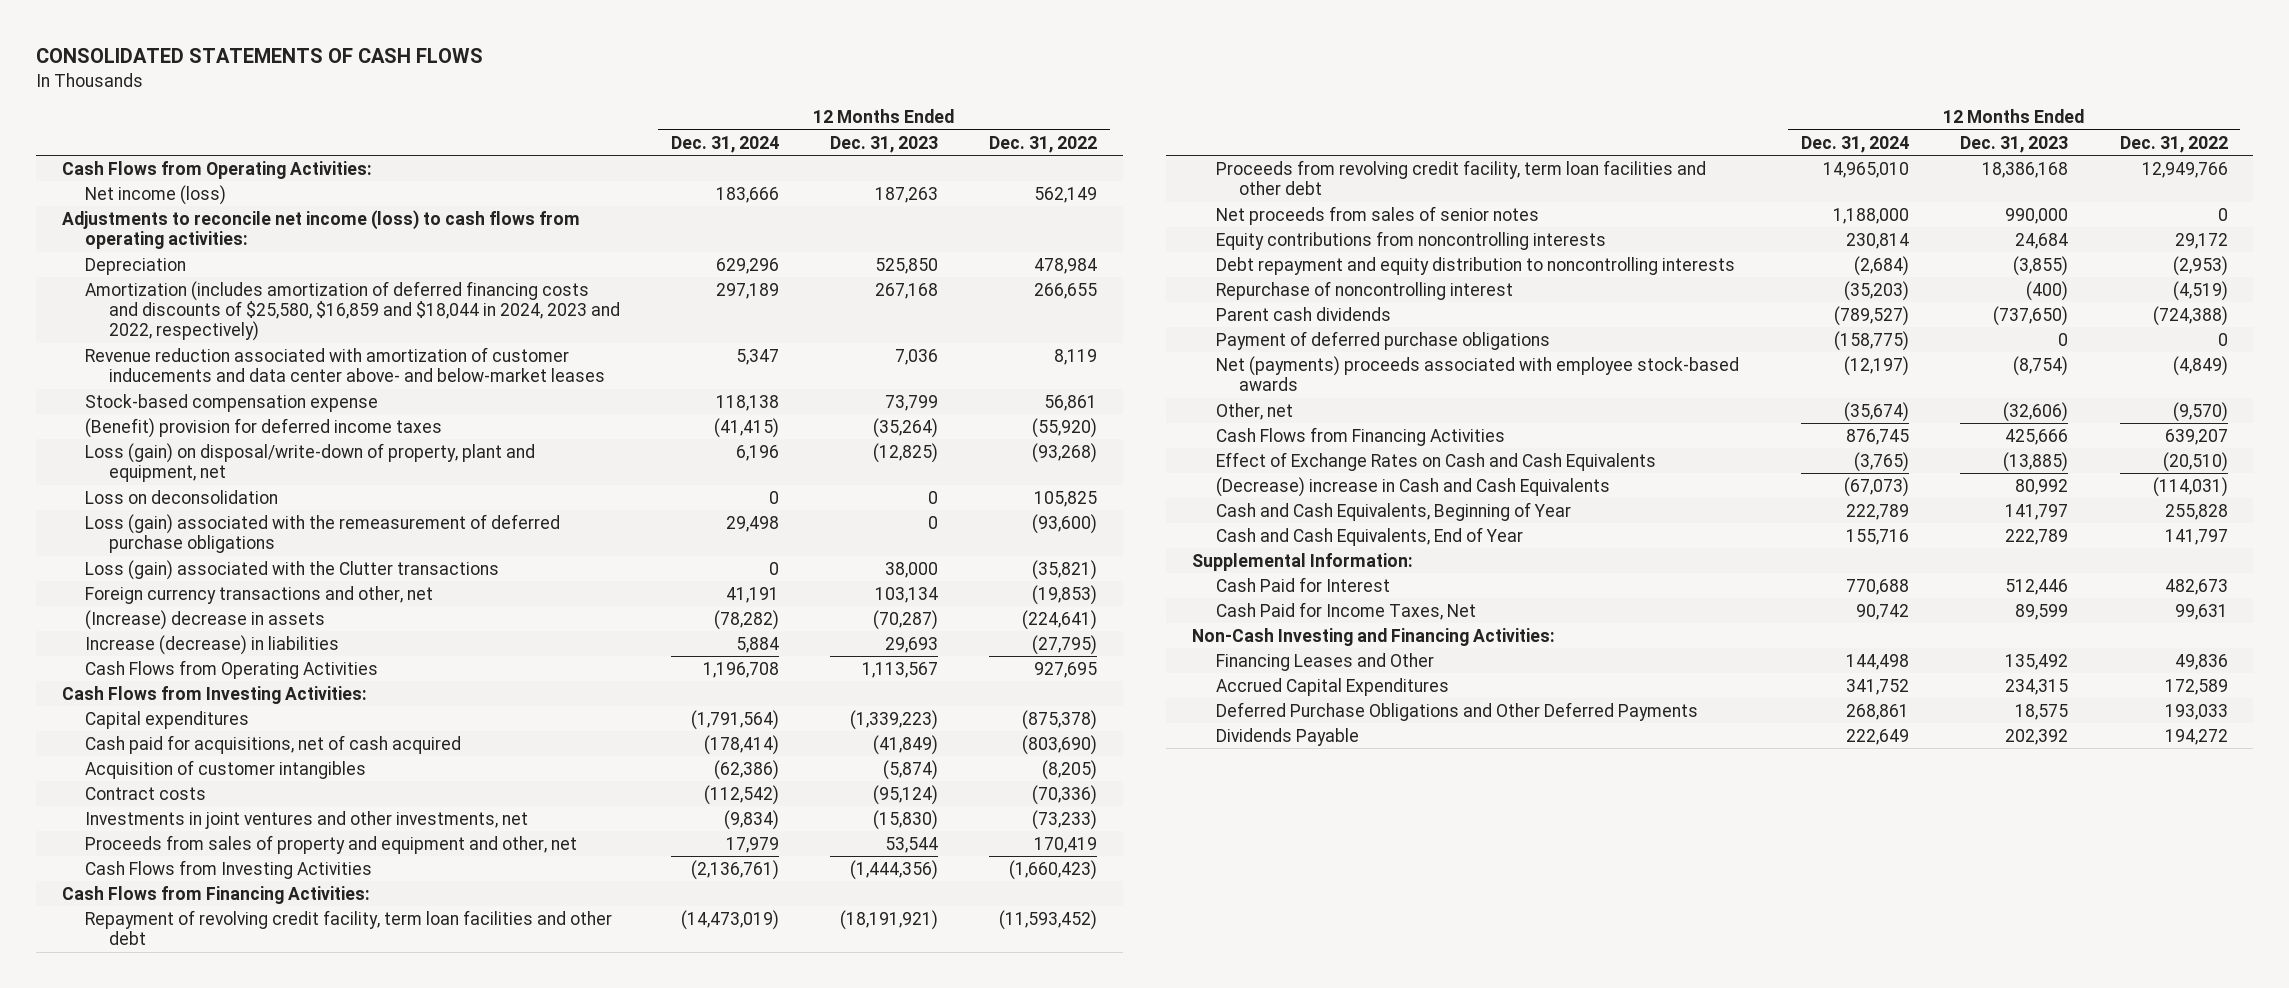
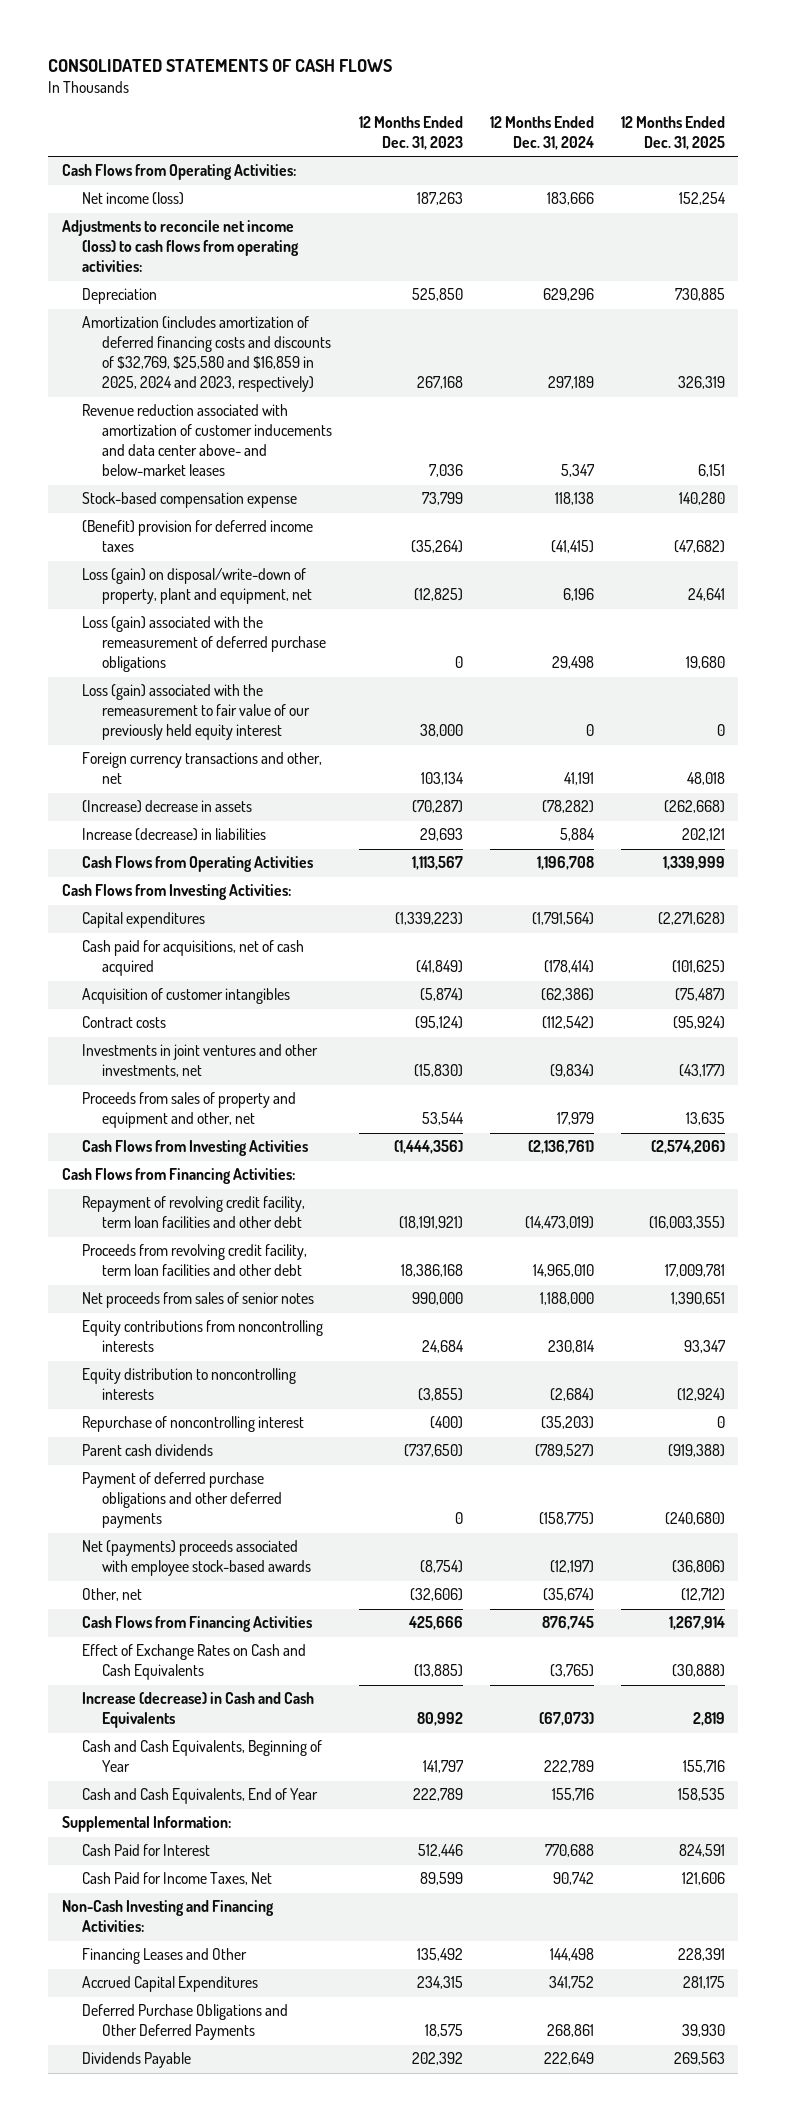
[989,135,1098,153] Dec. 31, 2022 -> none
none -> [620,116,725,151] 12 Months Ended Dec. 31, 2025
[85,280,620,342] Amortization (includes amortization of deferred financing costs and discounts of $25,580, $16,859 and $18,044 in 2024, 2023 and 2022, respectively) -> [81,316,331,393] Amortization (includes amortization of deferred financing costs and discounts of $32,769, $25,580 and $16,859 in 2025, 2024 and 2023, respectively)
[85,489,279,504] Loss on deconsolidation -> none
[85,559,500,580] Loss (gain) associated with the Clutter transactions -> [81,684,310,741] Loss (gain) associated with the remeasurement to fair value of our previously held equity interest
[1215,256,1735,275] Debt repayment and equity distribution to noncontrolling interests -> [81,1368,296,1401] Equity distribution to noncontrolling interests
[1215,330,1550,350] Payment of deferred purchase obligations -> [81,1472,282,1529] Payment of deferred purchase obligations and other deferred payments
[1215,476,1610,497] (Decrease) increase in Cash and Cash Equivalents -> [81,1692,314,1729] Increase (decrease) in Cash and Cash Equivalents

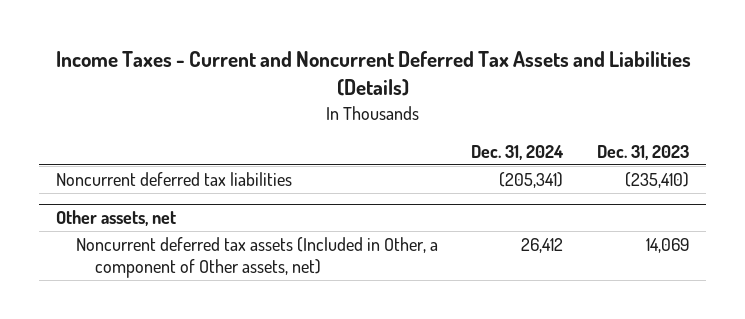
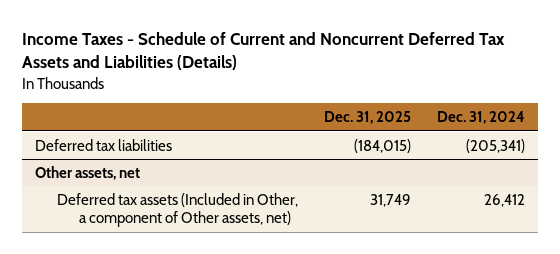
[55,51,691,97] Income Taxes - Current and Noncurrent Deferred Tax Assets and Liabilities (Details) -> [22,32,506,71] Income Taxes - Schedule of Current and Noncurrent Deferred Tax Assets and Liabilities (Details)
[597,144,690,160] Dec. 31, 2023 -> none
none -> [324,111,412,125] Dec. 31, 2025
[56,171,293,186] Noncurrent deferred tax liabilities -> [35,138,173,151] Deferred tax liabilities
[75,236,438,279] Noncurrent deferred tax assets (Included in Other, a component of Other assets, net) -> [57,192,299,228] Deferred tax assets (Included in Other, a component of Other assets, net)

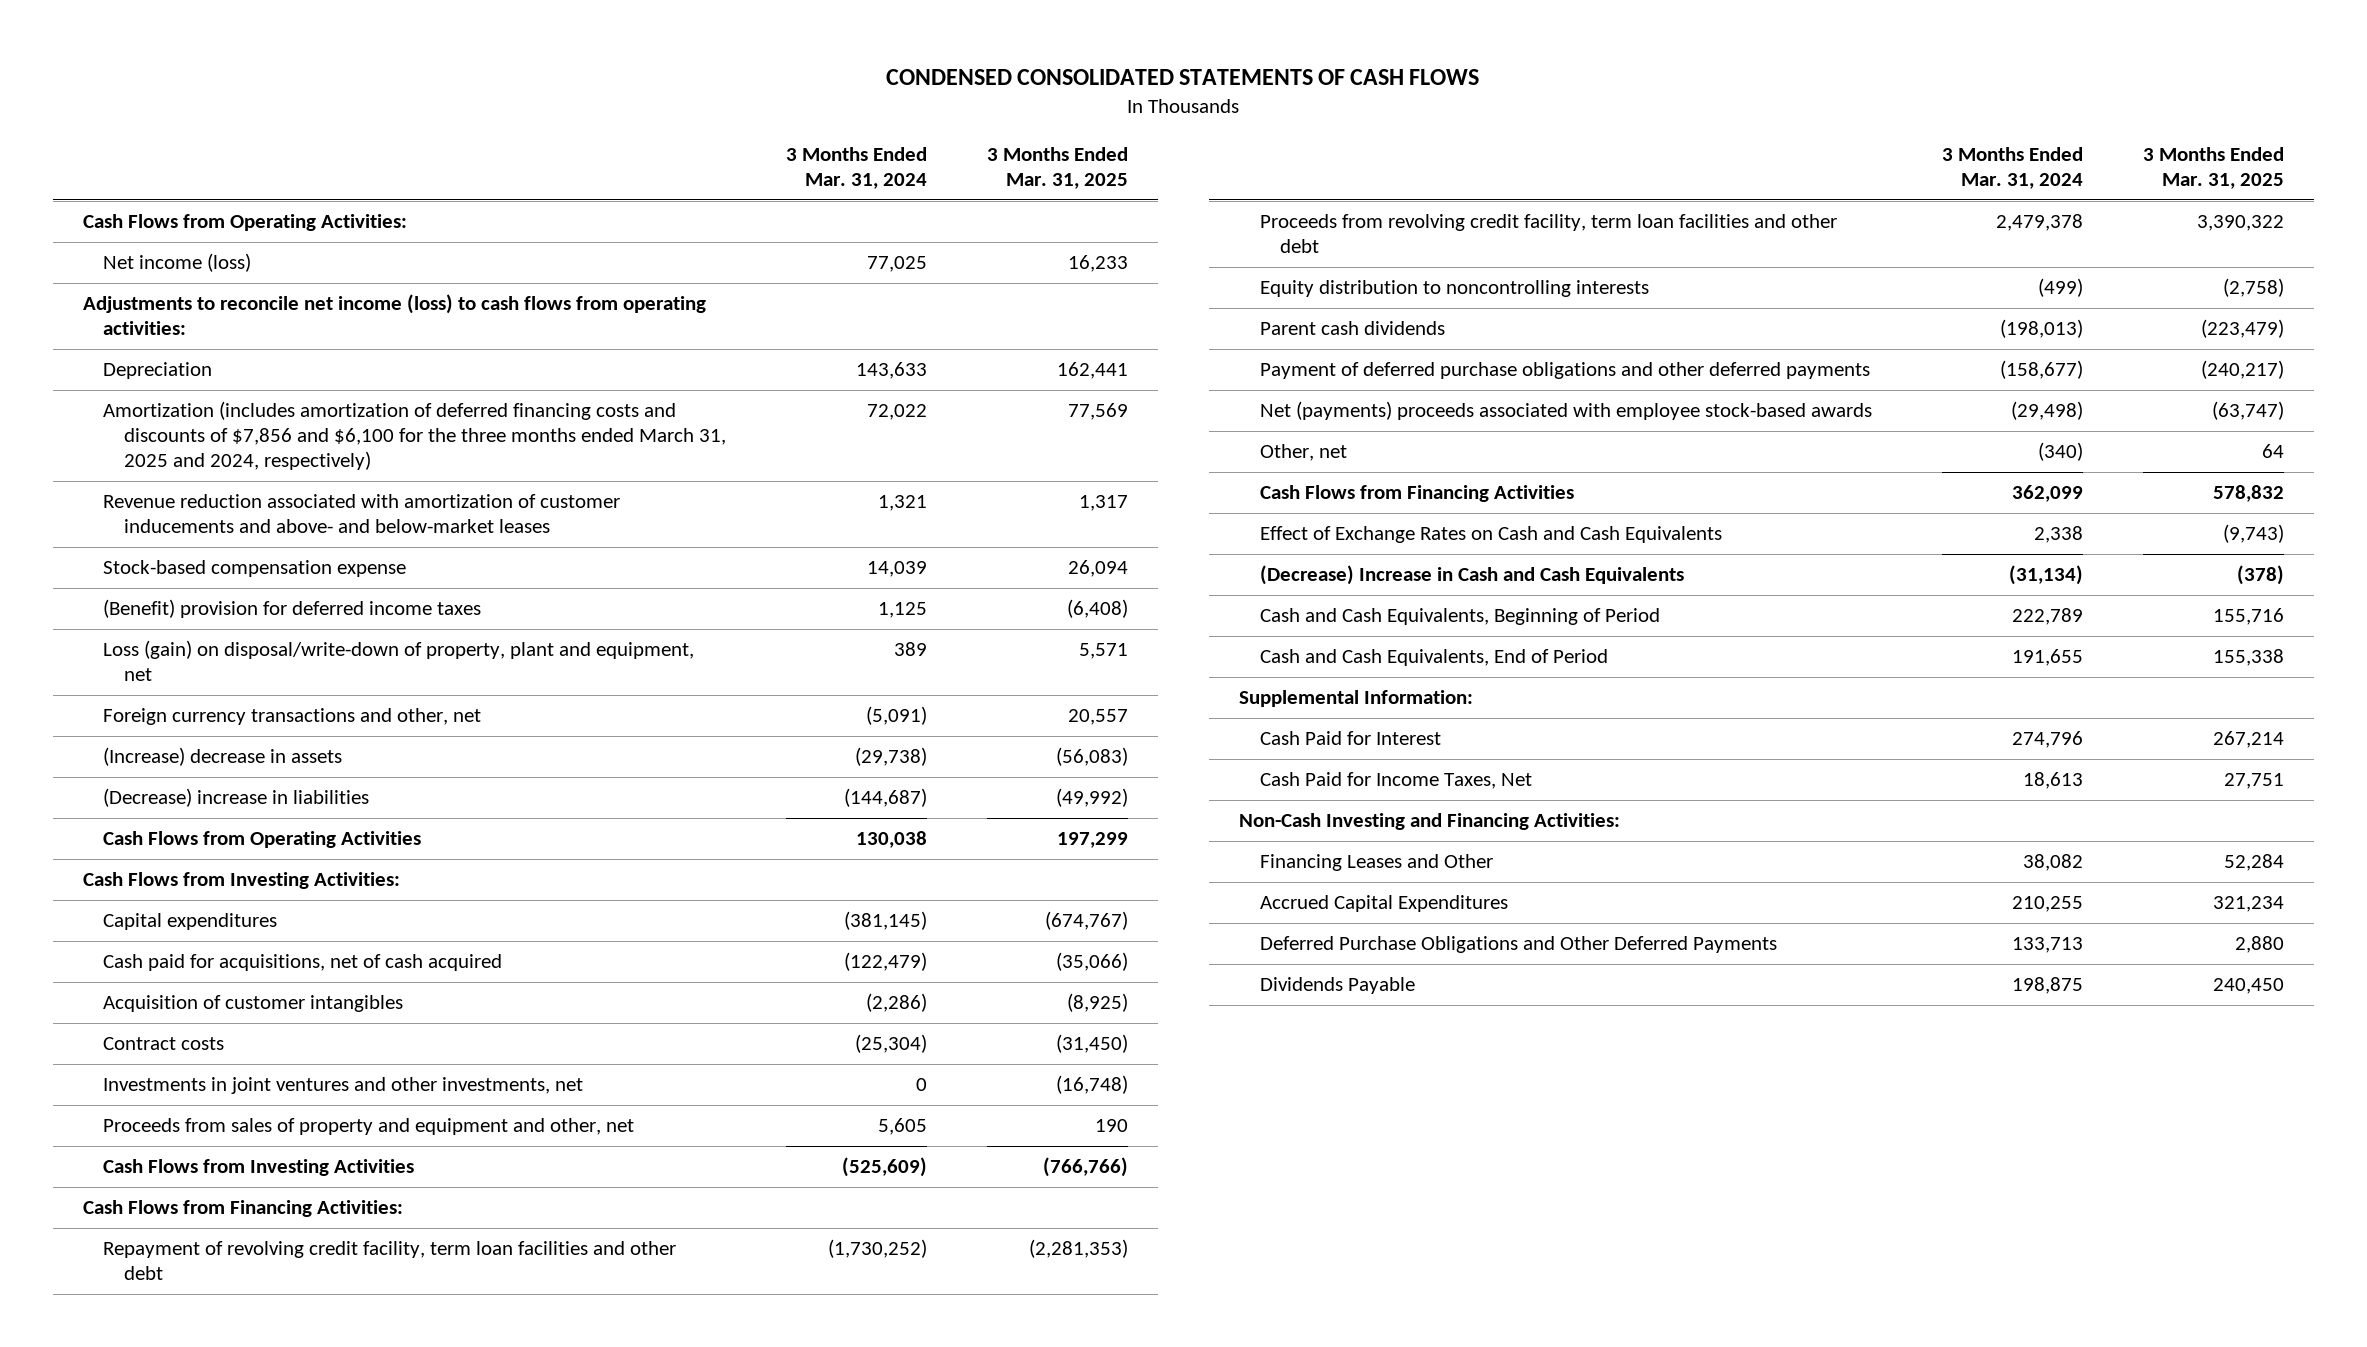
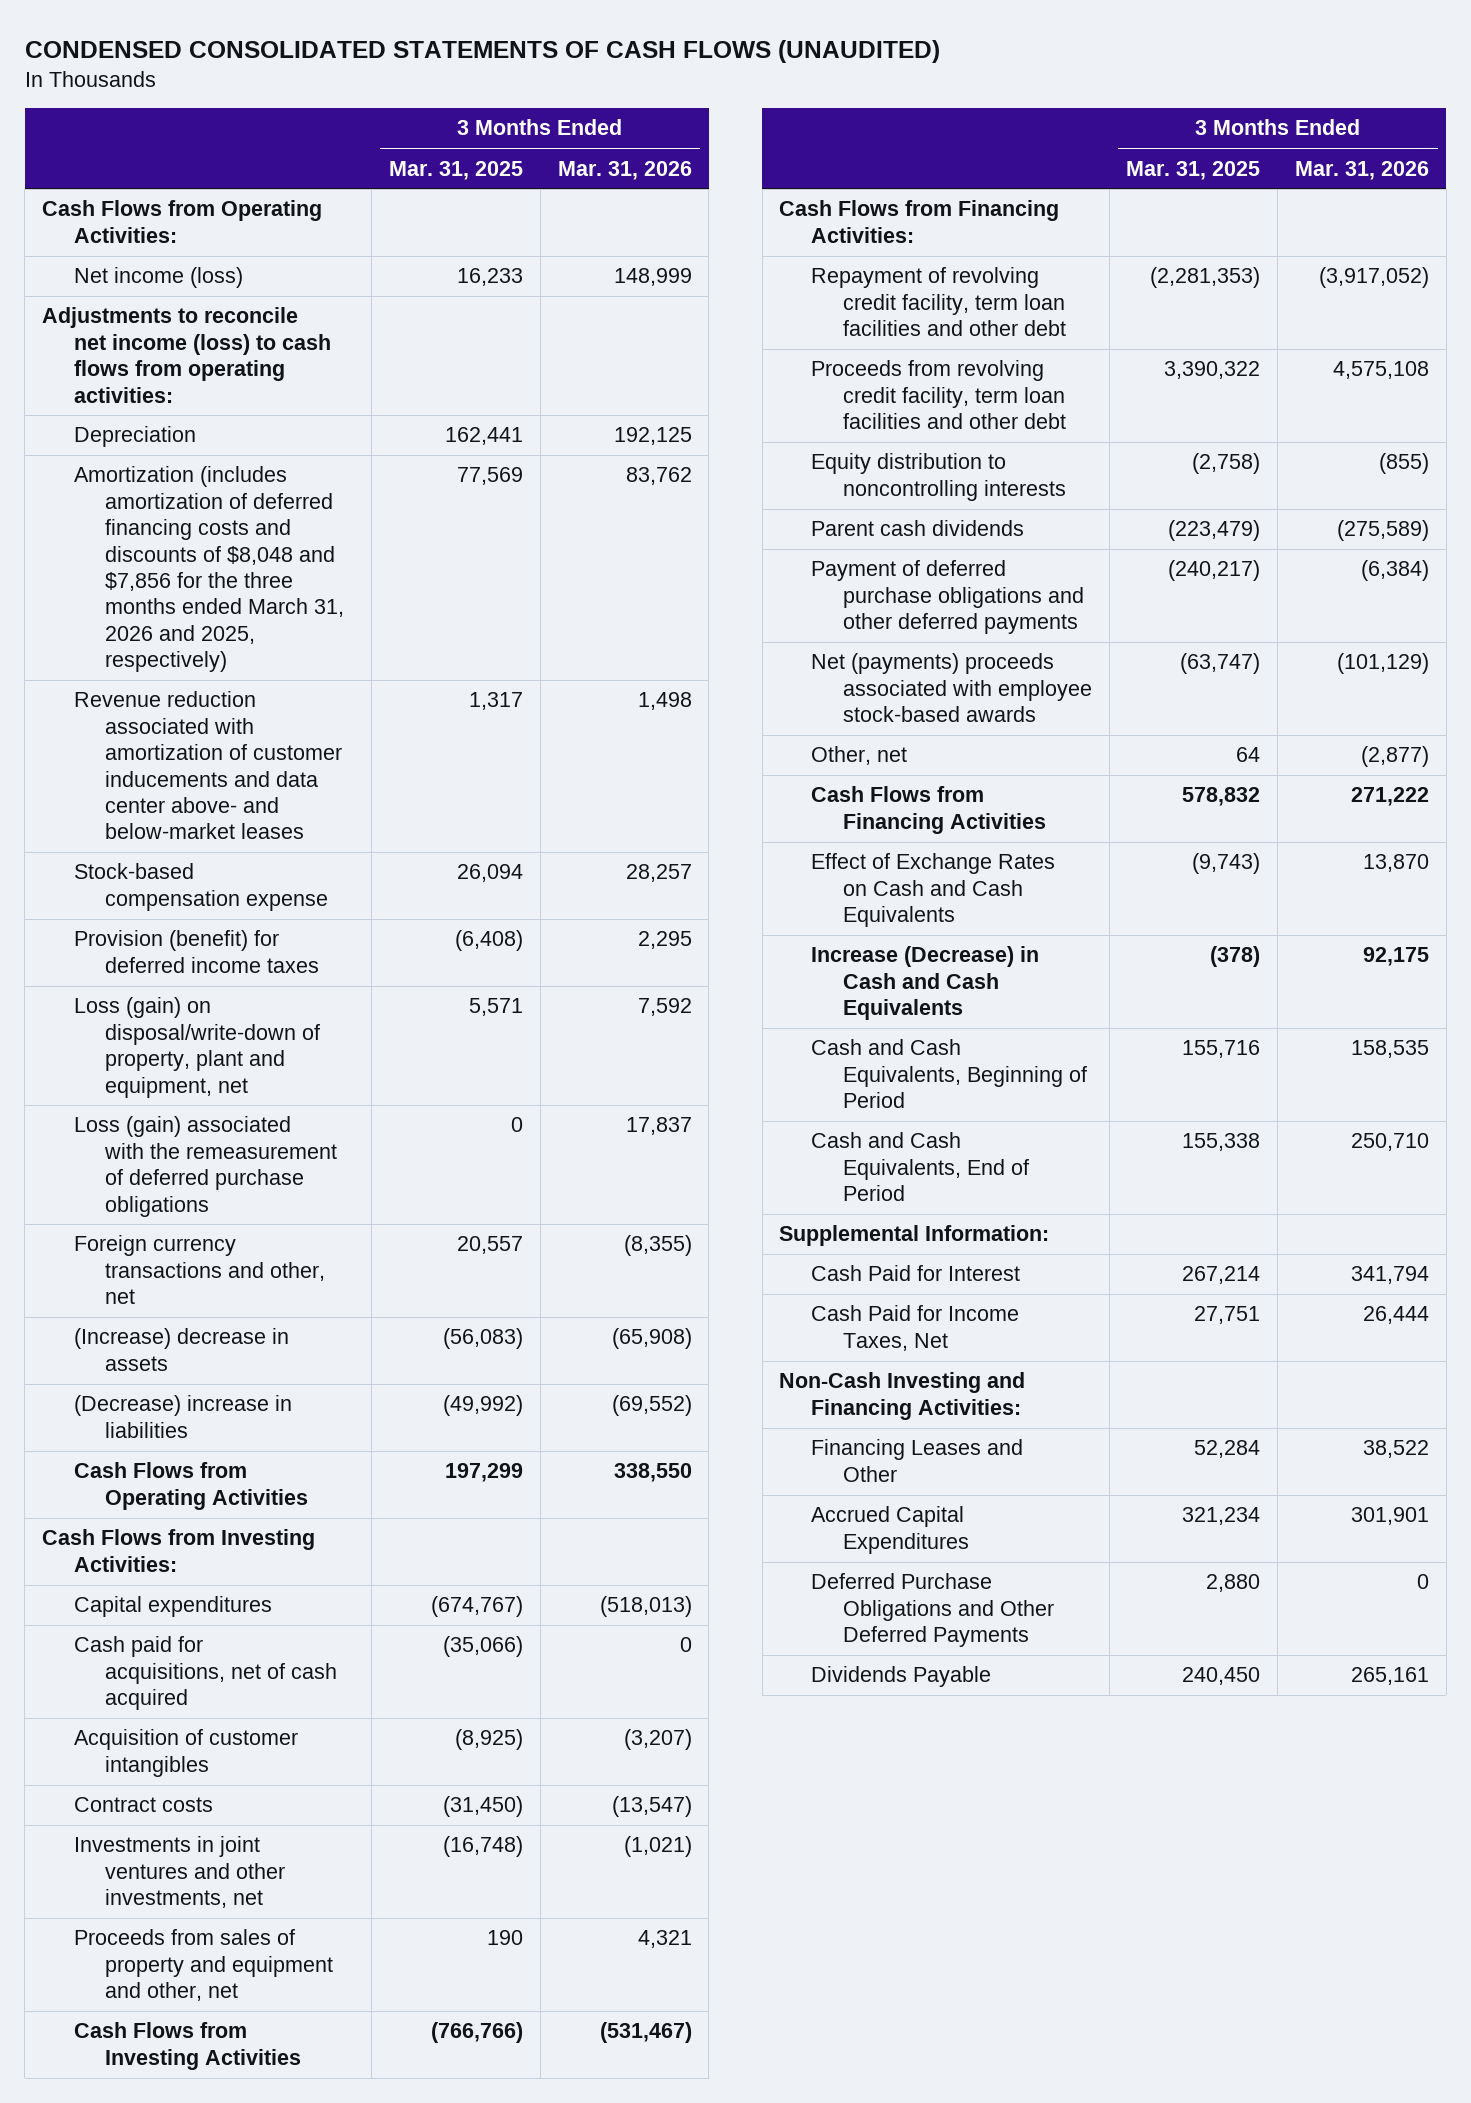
[886,68,1480,85] CONDENSED CONSOLIDATED STATEMENTS OF CASH FLOWS -> [24,39,940,63] CONDENSED CONSOLIDATED STATEMENTS OF CASH FLOWS (UNAUDITED)
[785,146,927,189] 3 Months Ended Mar. 31, 2024 -> none
none -> [557,160,692,180] Mar. 31, 2026
[103,401,726,471] Amortization (includes amortization of deferred financing costs and discounts of $7,856 and $6,100 for the three months ended March 31, 2025 and 2024, respectively) -> [73,466,345,673] Amortization (includes amortization of deferred financing costs and discounts of $8,048 and $7,856 for the three months ended March 31, 2026 and 2025, respectively)
[103,494,621,534] Revenue reduction associated with amortization of customer inducements and above- and below-market leases -> [73,691,343,840] Revenue reduction associated with amortization of customer inducements and data center above- and below-market leases
[103,599,482,619] (Benefit) provision for deferred income taxes -> [73,930,320,973] Provision (benefit) for deferred income taxes
none -> [73,1116,338,1217] Loss (gain) associated with the remeasurement of deferred purchase obligations
[1259,565,1684,586] (Decrease) Increase in Cash and Cash Equivalents -> [811,946,1040,1021] Increase (Decrease) in Cash and Cash Equivalents

